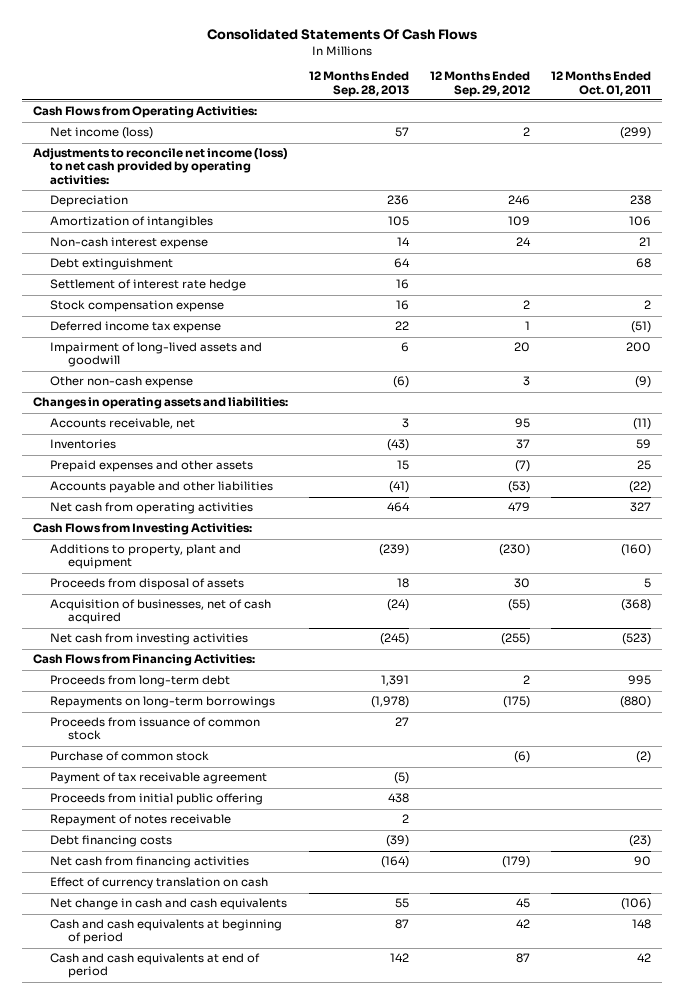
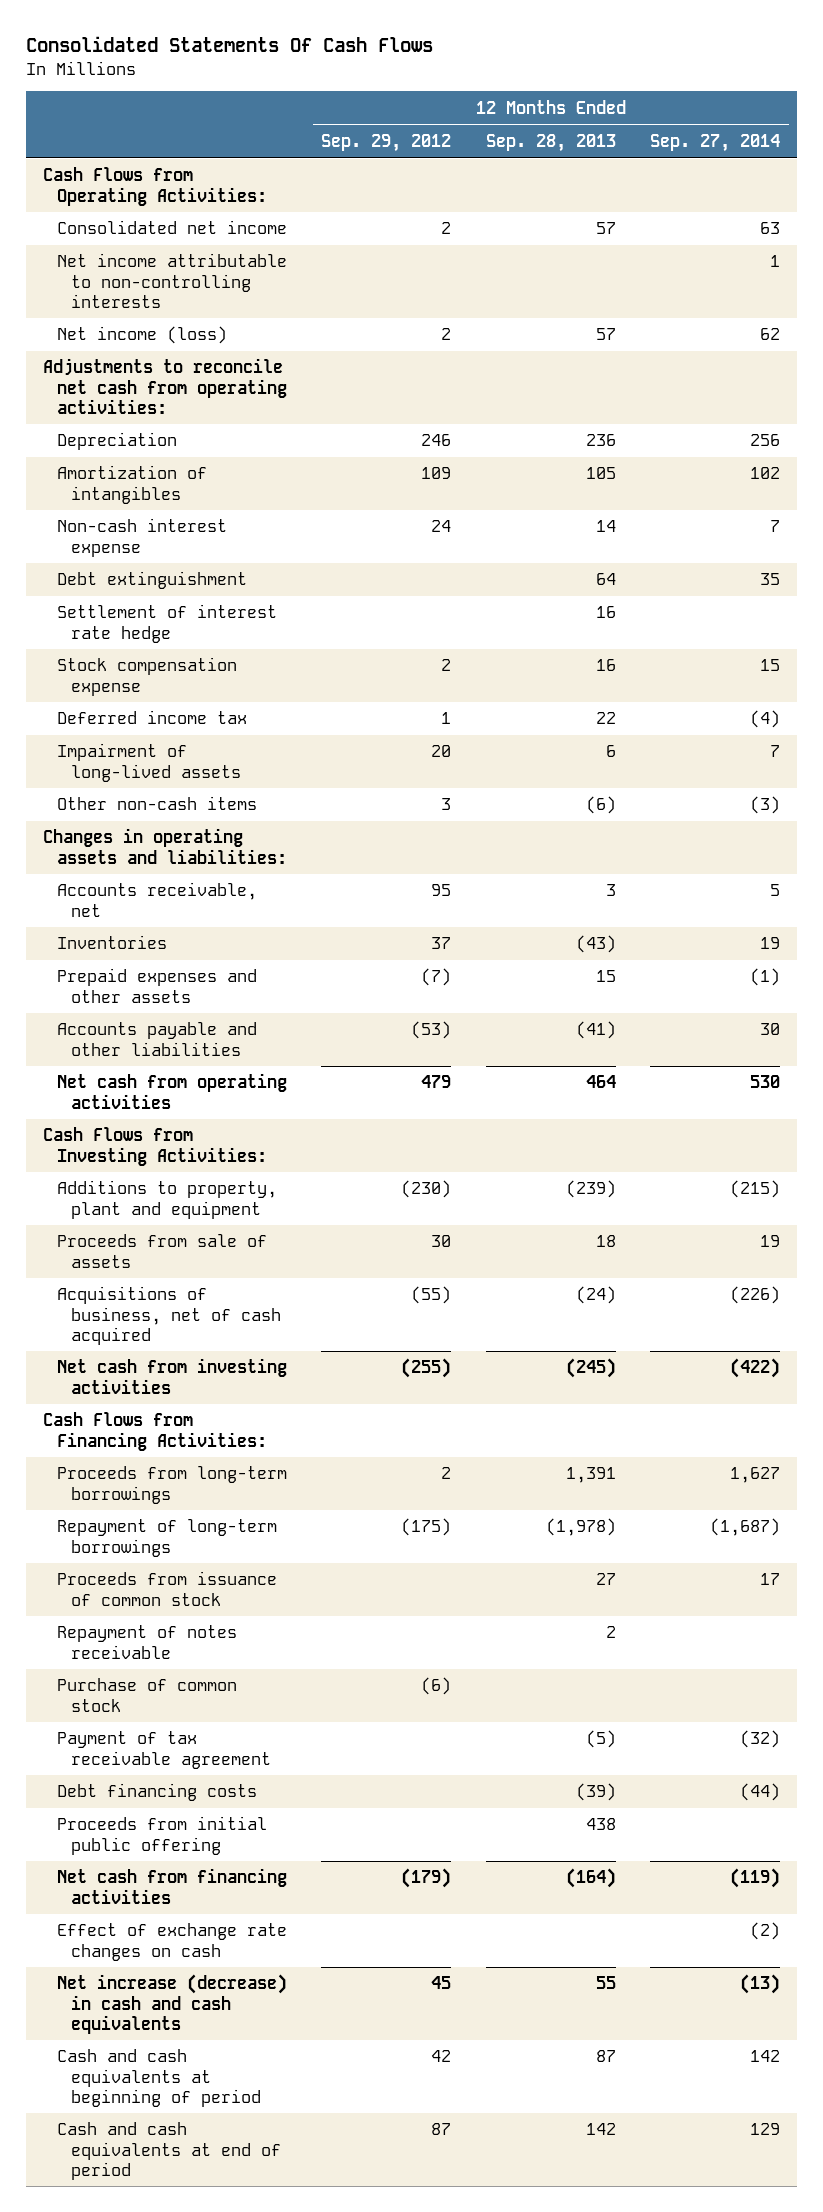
[551,71,652,96] 12 Months Ended Oct. 01, 2011 -> none
none -> [649,133,780,152] Sep. 27, 2014
none -> [57,220,288,235] Consolidated net income
none -> [57,253,288,308] Net income attributable to non-controlling interests
[32,148,288,185] Adjustments to reconcile net income (loss) to net cash provided by operating activities: -> [43,358,288,414] Adjustments to reconcile net cash from operating activities:
[50,321,222,334] Deferred income tax expense -> [57,710,248,725] Deferred income tax
[50,342,263,368] Impairment of long-lived assets and goodwill -> [57,743,241,782] Impairment of long-lived assets
[50,376,194,389] Other non-cash expense -> [57,796,258,811] Other non-cash items
[50,578,245,591] Proceeds from disposal of assets -> [57,1234,268,1268] Proceeds from sale of assets
[50,599,272,625] Acquisition of businesses, net of cash acquired -> [57,1286,281,1345] Acquisitions of business, net of cash acquired
[50,675,231,688] Proceeds from long-term debt -> [57,1466,288,1504] Proceeds from long-term borrowings
[50,696,276,709] Repayments on long-term borrowings -> [57,1519,278,1557] Repayment of long-term borrowings
[50,814,232,827] Repayment of notes receivable -> [57,1625,238,1659] Repayment of notes receivable
[50,793,264,806] Proceeds from initial public offering -> [57,1816,268,1855] Proceeds from initial public offering
[50,877,269,890] Effect of currency translation on cash -> [57,1923,288,1961] Effect of exchange rate changes on cash
[50,898,288,911] Net change in cash and cash equivalents -> [57,1974,288,2034] Net increase (decrease) in cash and cash equivalents

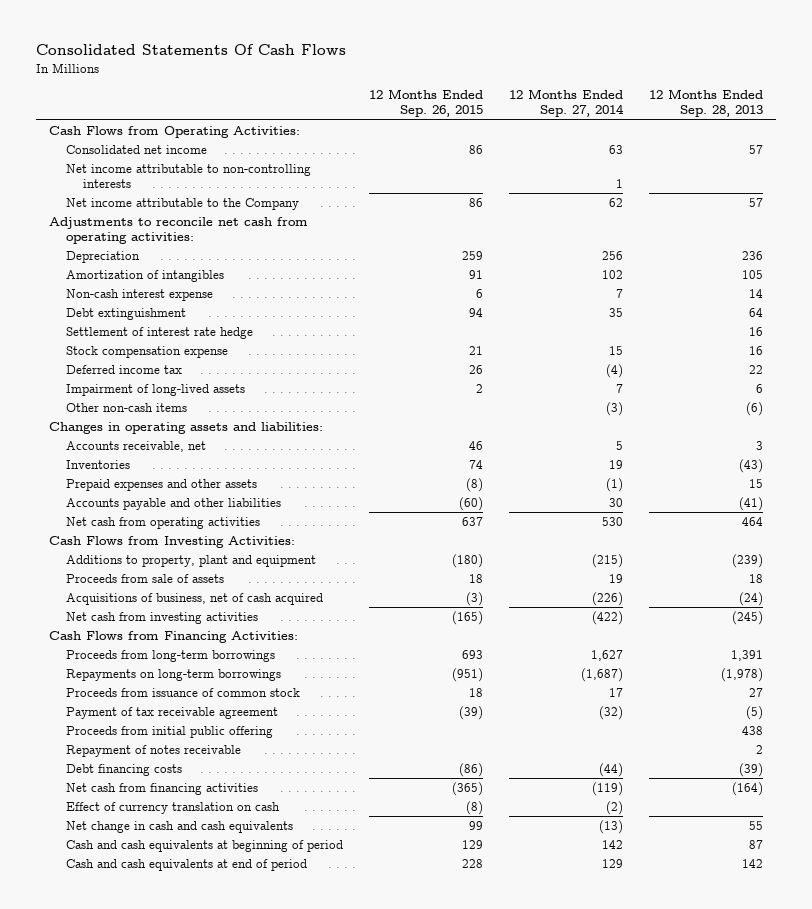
[321,133,452,152] Sep. 29, 2012 -> none
none -> [368,89,483,118] 12 Months Ended Sep. 26, 2015
[57,326,228,345] Net income (loss) -> [65,198,299,211] Net income attributable to the Company
[57,1519,278,1557] Repayment of long-term borrowings -> [65,669,281,682] Repayments on long-term borrowings
[57,1678,238,1712] Purchase of common stock -> none
[57,1625,238,1659] Repayment of notes receivable -> [65,745,241,758] Repayment of notes receivable
[57,1783,258,1802] Debt financing costs -> [65,764,182,777] Debt financing costs
[57,1923,288,1961] Effect of exchange rate changes on cash -> [65,802,280,815] Effect of currency translation on cash
[57,1974,288,2034] Net increase (decrease) in cash and cash equivalents -> [65,821,293,834] Net change in cash and cash equivalents

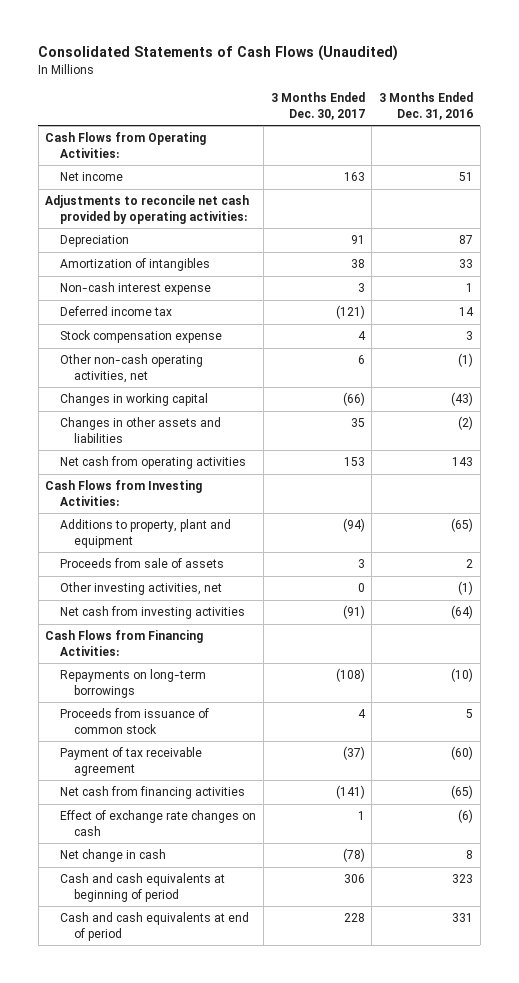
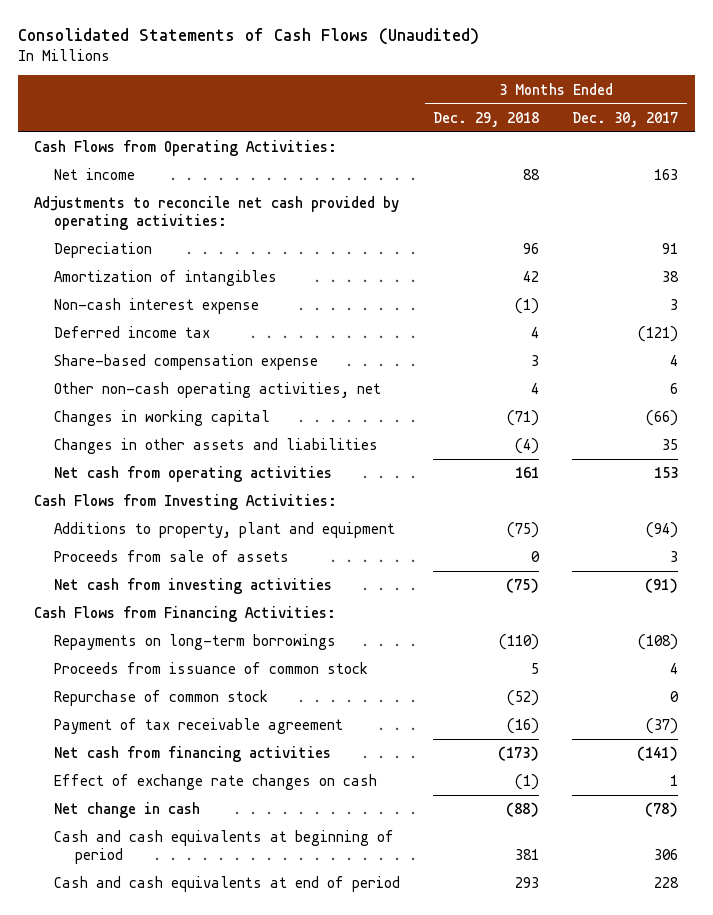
[379,91,474,120] 3 Months Ended Dec. 31, 2016 -> none
none -> [433,111,540,127] Dec. 29, 2018
[59,330,222,344] Stock compensation expense -> [54,354,319,371] Share-based compensation expense
[59,582,222,596] Other investing activities, net -> none
none -> [54,690,269,707] Repurchase of common stock

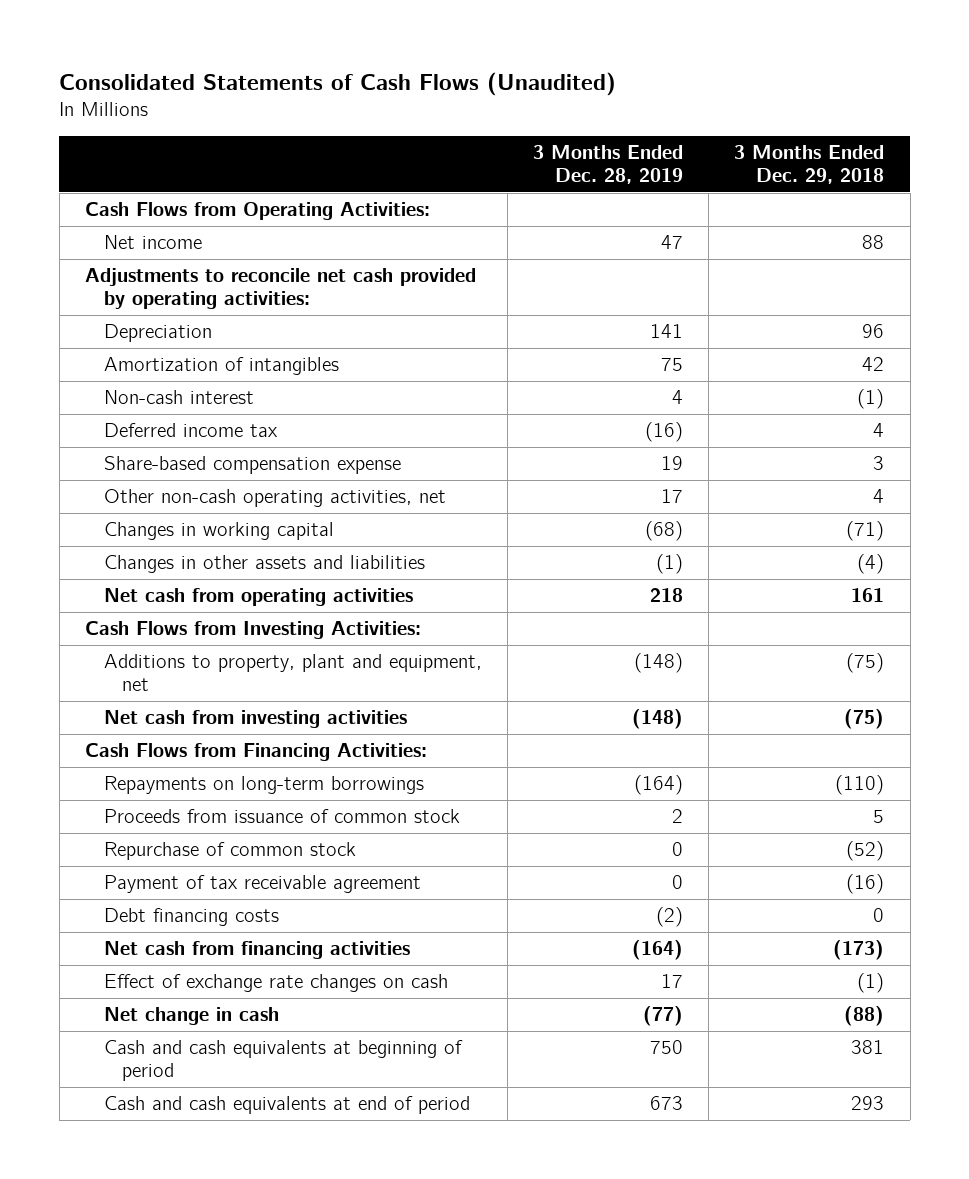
[572,111,679,127] Dec. 30, 2017 -> none
none -> [532,144,683,184] 3 Months Ended Dec. 28, 2019
[54,298,260,315] Non-cash interest expense -> [103,390,254,405] Non-cash interest
[54,550,290,563] Proceeds from sale of assets -> none
[54,522,396,539] Additions to property, plant and equipment -> [103,654,482,692] Additions to property, plant and equipment, net
none -> [103,908,279,927] Debt financing costs

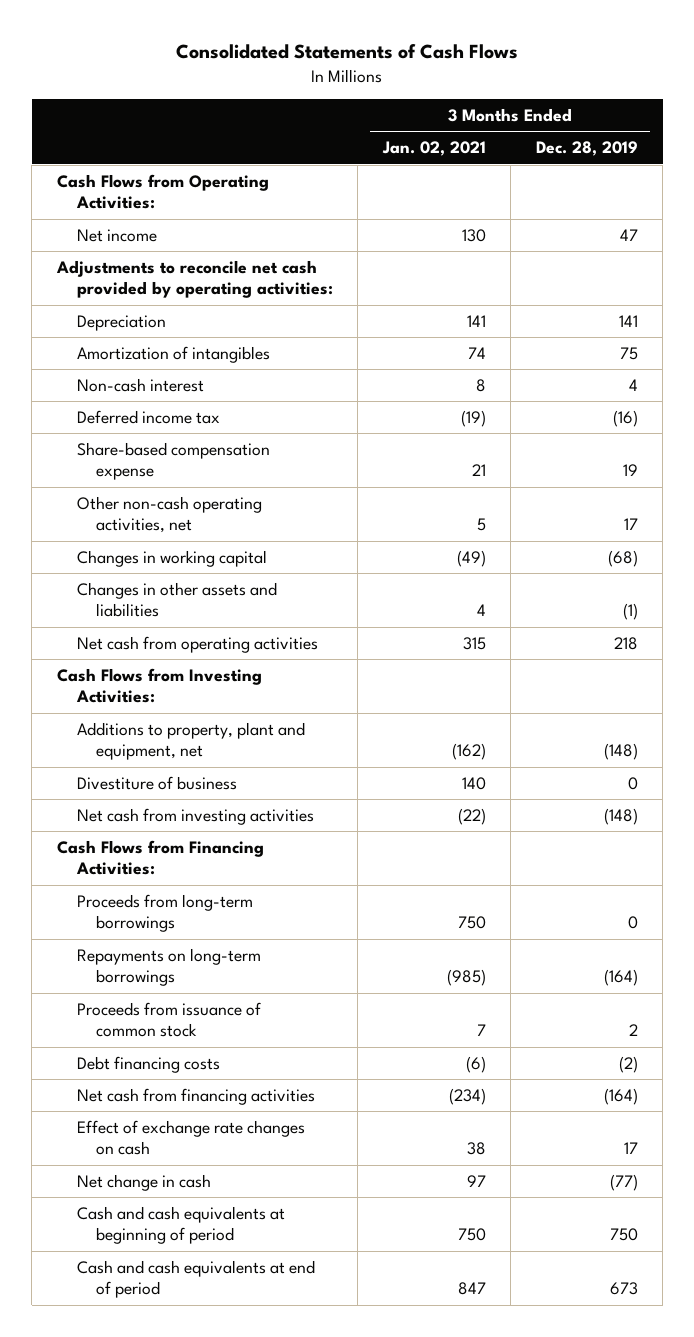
[59,71,617,96] Consolidated Statements of Cash Flows (Unaudited) -> [176,44,519,60] Consolidated Statements of Cash Flows
[734,144,885,184] 3 Months Ended Dec. 29, 2018 -> none
none -> [381,141,486,157] Jan. 02, 2021
none -> [76,775,237,790] Divestiture of business
none -> [76,893,253,933] Proceeds from long-term borrowings
[103,842,356,861] Repurchase of common stock -> none
[103,875,421,894] Payment of tax receivable agreement -> none

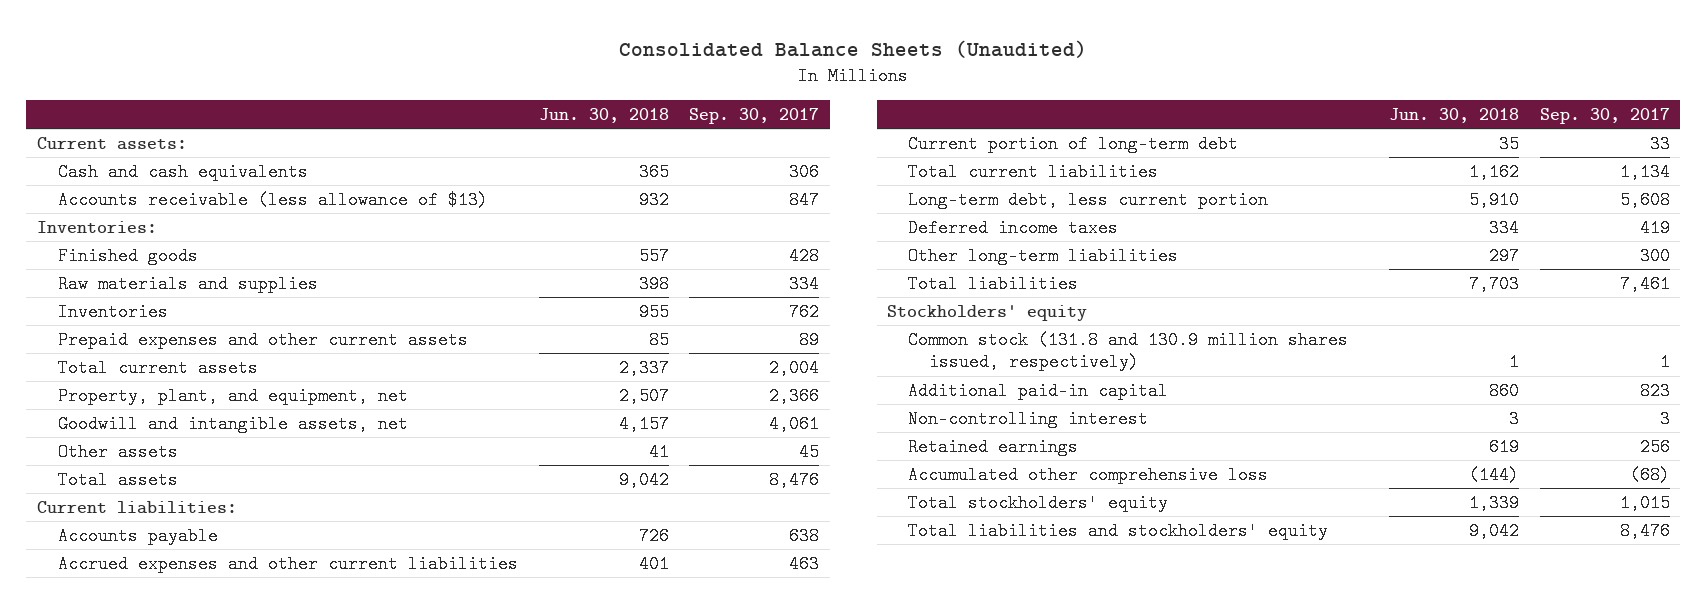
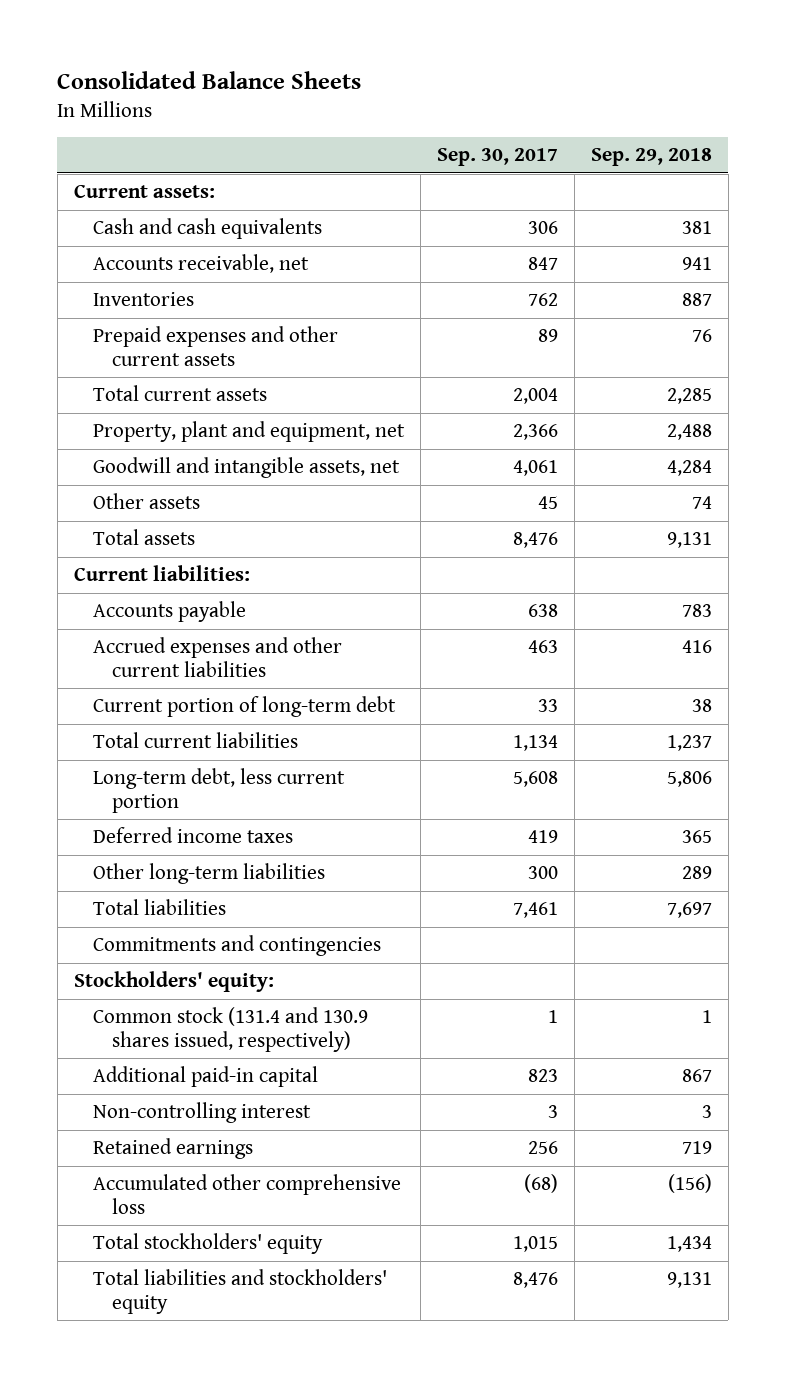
[619,39,1088,58] Consolidated Balance Sheets (Unaudited) -> [57,71,362,90] Consolidated Balance Sheets
[538,107,669,123] Jun. 30, 2018 -> none
none -> [590,148,712,167] Sep. 29, 2018
[36,220,157,233] Inventories: -> none
[57,246,198,265] Finished goods -> none
[57,274,318,293] Raw materials and supplies -> none
[57,190,488,209] Accounts receivable (less allowance of $13) -> [92,254,309,274] Accounts receivable, net
[57,386,408,405] Property, plant, and equipment, net -> [92,421,405,443] Property, plant and equipment, net
none -> [92,935,381,957] Commitments and contingencies
[887,304,1088,321] Stockholders' equity -> [73,971,274,993] Stockholders' equity:
[908,330,1349,372] Common stock (131.8 and 130.9 million shares issued, respectively) -> [92,1007,368,1052] Common stock (131.4 and 130.9 shares issued, respectively)

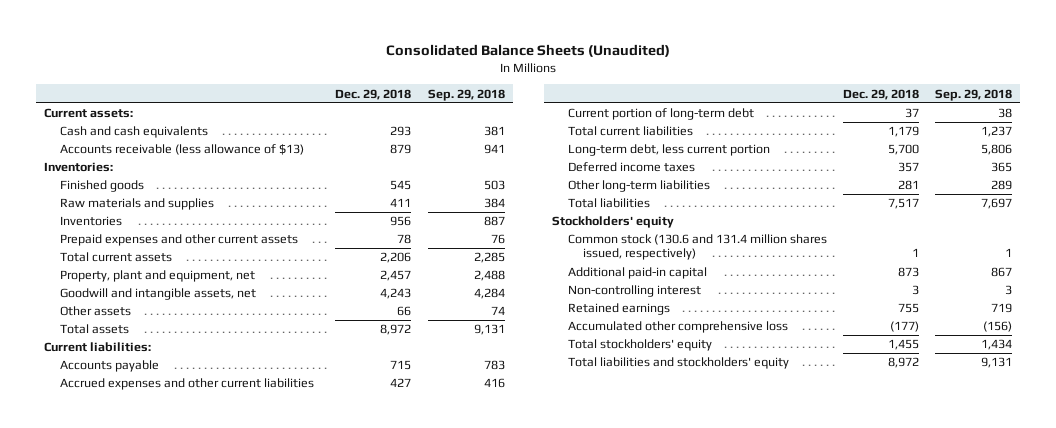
[57,71,362,90] Consolidated Balance Sheets -> [386,44,671,58] Consolidated Balance Sheets (Unaudited)
[436,148,558,167] Sep. 30, 2017 -> none
none -> [335,88,412,100] Dec. 29, 2018
[92,254,309,274] Accounts receivable, net -> [59,144,304,156] Accounts receivable (less allowance of $13)
none -> [44,162,114,173] Inventories:
none -> [59,180,144,193] Finished goods
none -> [59,198,214,211] Raw materials and supplies
[92,935,381,957] Commitments and contingencies -> none
[73,971,274,993] Stockholders' equity: -> [551,216,674,229] Stockholders' equity
[92,1007,368,1052] Common stock (131.4 and 130.9 shares issued, respectively) -> [567,234,827,261] Common stock (130.6 and 131.4 million shares issued, respectively)

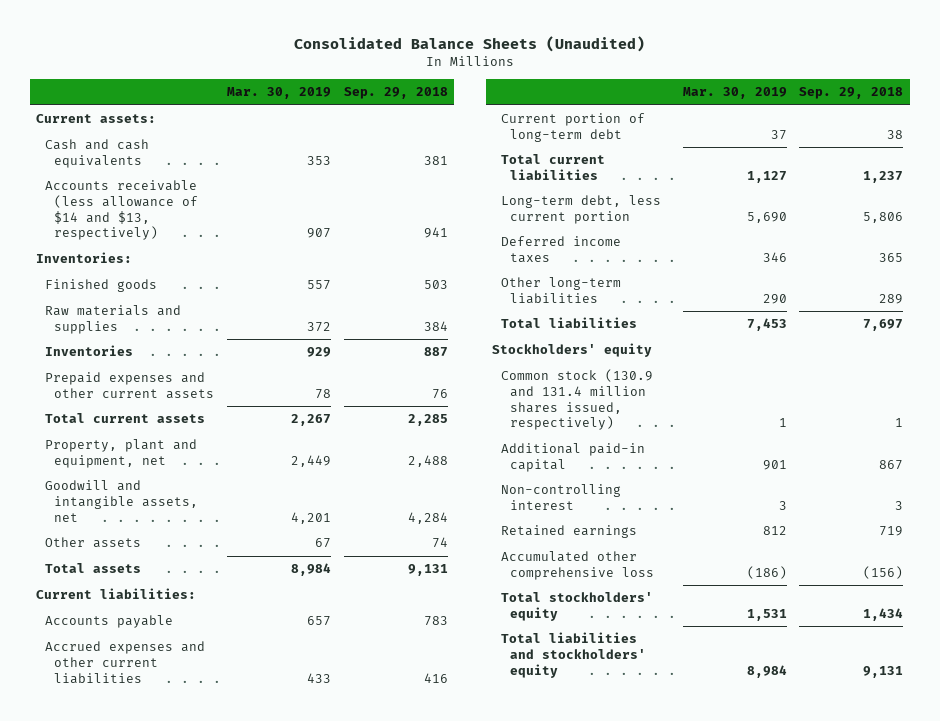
[335,88,412,100] Dec. 29, 2018 -> none
none -> [227,87,332,100] Mar. 30, 2019
[59,144,304,156] Accounts receivable (less allowance of $13) -> [45,180,199,241] Accounts receivable (less allowance of $14 and $13, respectively)
[567,234,827,261] Common stock (130.6 and 131.4 million shares issued, respectively) -> [500,369,653,431] Common stock (130.9 and 131.4 million shares issued, respectively)

